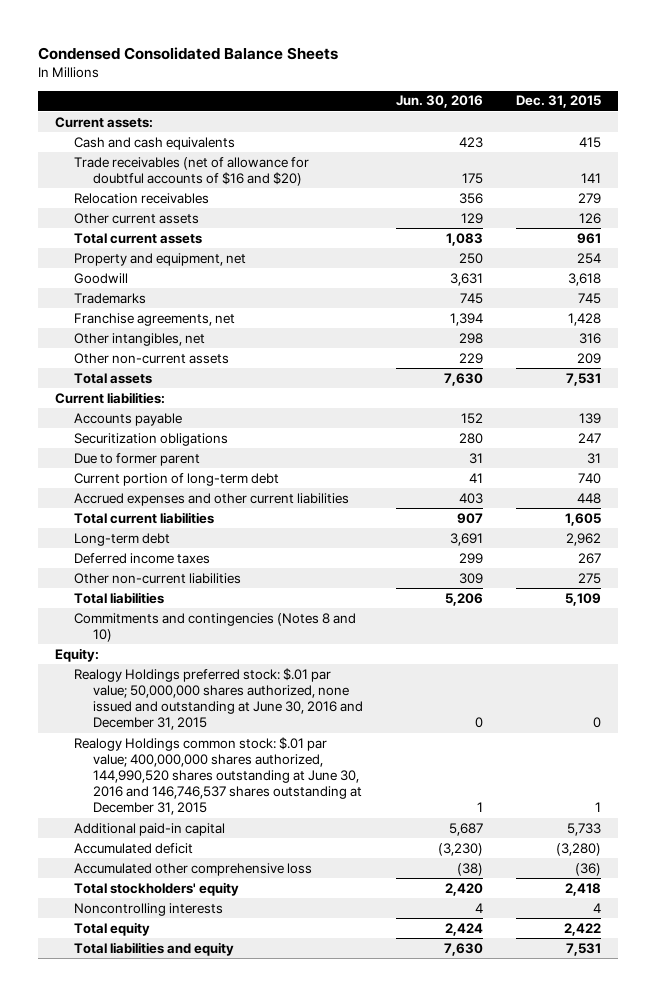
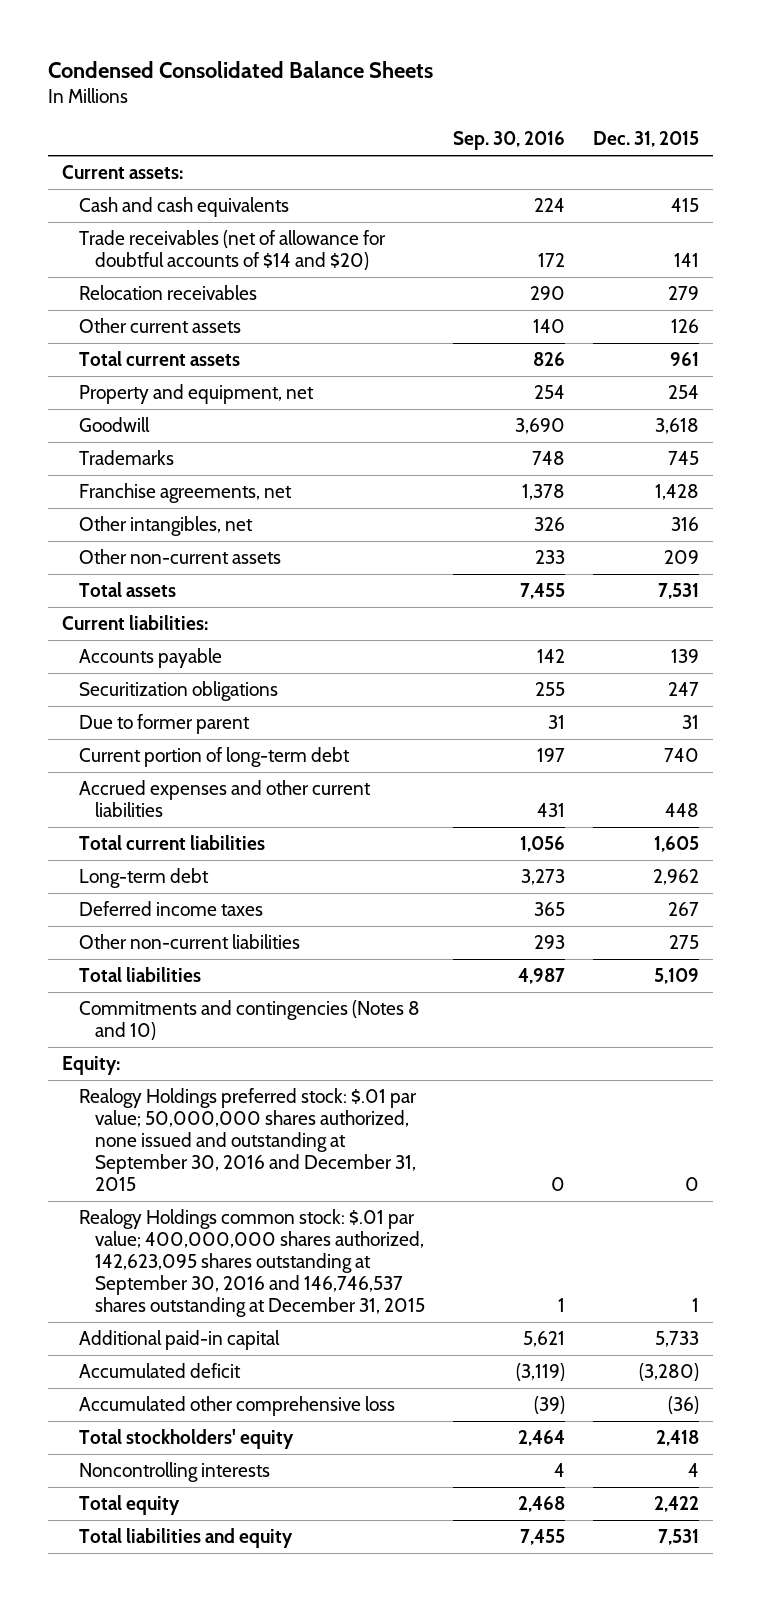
[396,95,484,109] Jun. 30, 2016 -> none
none -> [452,131,565,151] Sep. 30, 2016
[74,156,310,187] Trade receivables (net of allowance for doubtful accounts of $16 and $20) -> [78,230,386,271] Trade receivables (net of allowance for doubtful accounts of $14 and $20)
[74,667,364,731] Realogy Holdings preferred stock: $.01 par value; 50,000,000 shares authorized, none issued and outstanding at June 30, 2016 and December 31, 2015 -> [78,1088,417,1192] Realogy Holdings preferred stock: $.01 par value; 50,000,000 shares authorized, none issued and outstanding at September 30, 2016 and December 31, 2015
[74,736,363,816] Realogy Holdings common stock: $.01 par value; 400,000,000 shares authorized, 144,990,520 shares outstanding at June 30, 2016 and 146,746,537 shares outstanding at December 31, 2015 -> [78,1209,426,1318] Realogy Holdings common stock: $.01 par value; 400,000,000 shares authorized, 142,623,095 shares outstanding at September 30, 2016 and 146,746,537 shares outstanding at December 31, 2015

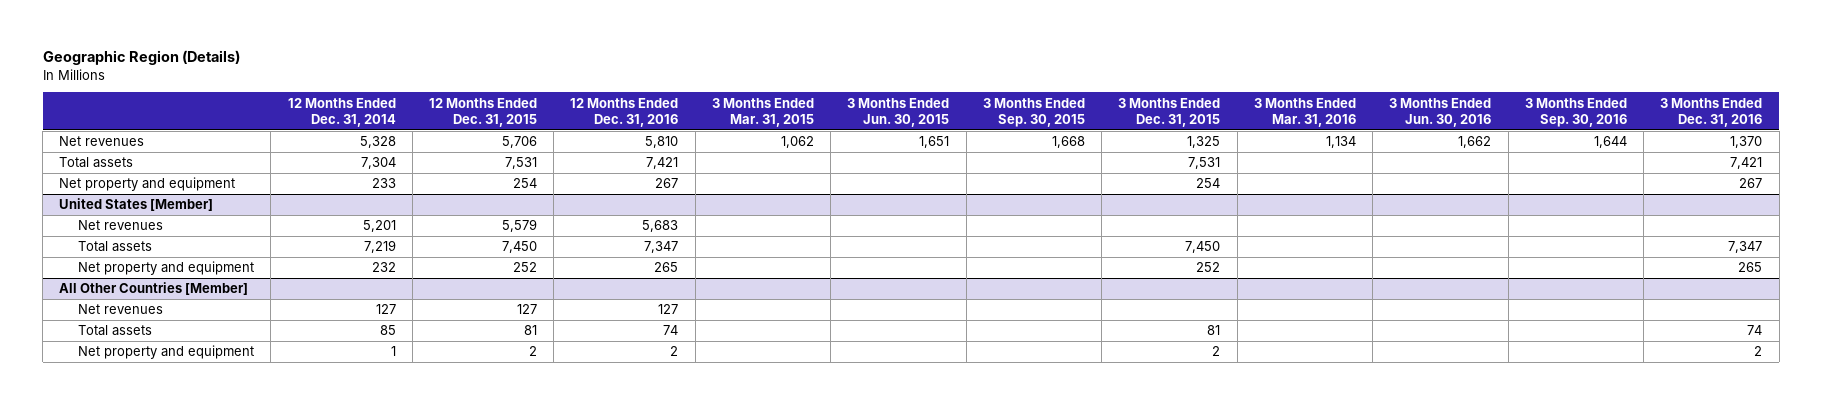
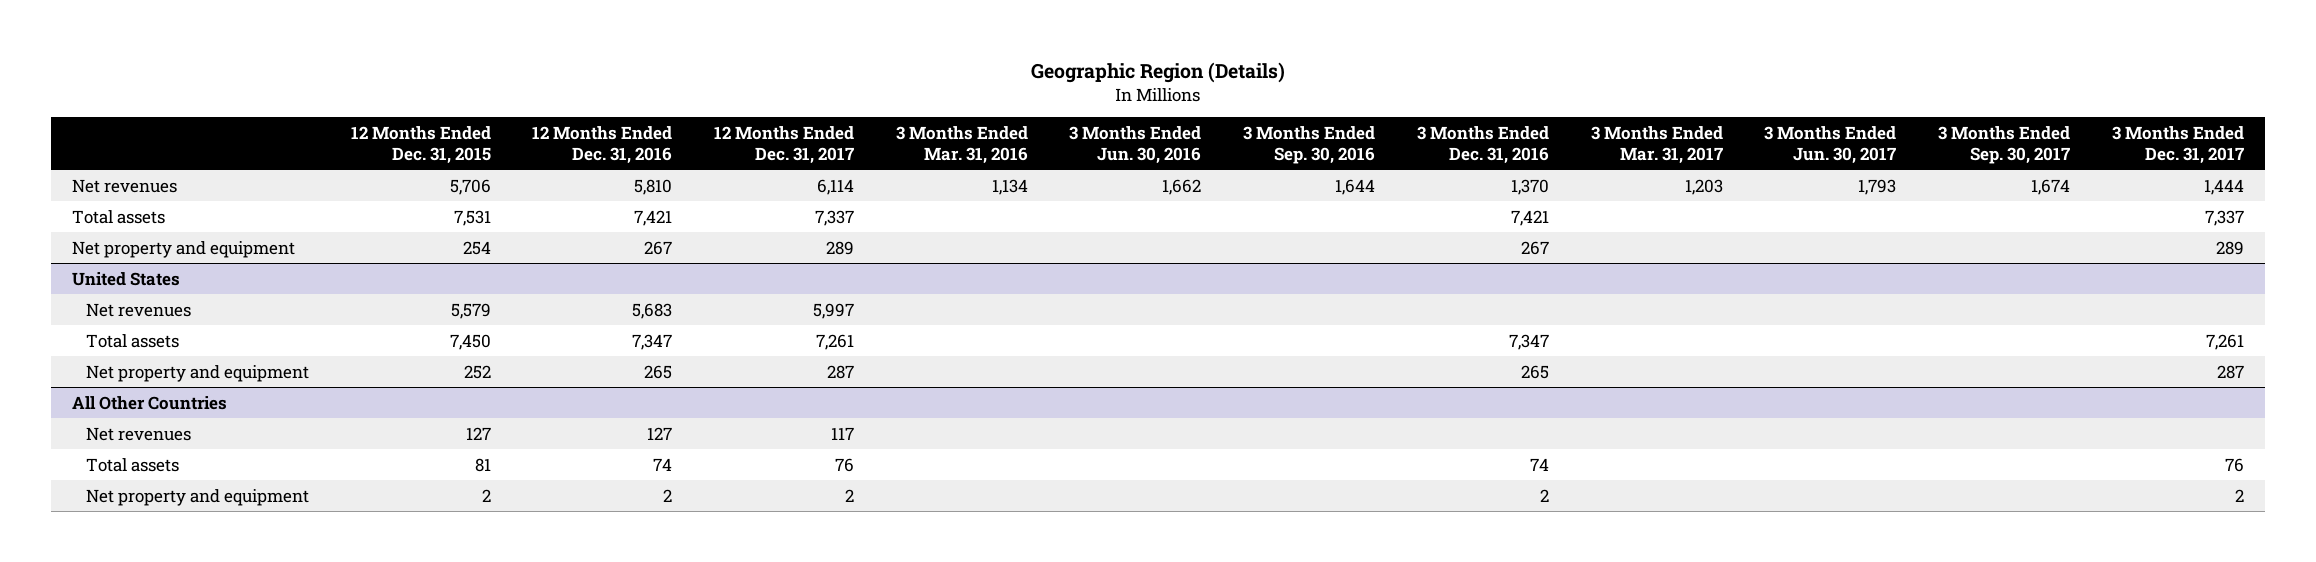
[287,97,396,128] 12 Months Ended Dec. 31, 2014 -> none
[711,97,814,128] 3 Months Ended Mar. 31, 2015 -> none
[847,97,950,128] 3 Months Ended Jun. 30, 2015 -> none
[982,97,1085,128] 3 Months Ended Sep. 30, 2015 -> none
[1118,97,1221,128] 3 Months Ended Dec. 31, 2015 -> none
none -> [714,125,855,164] 12 Months Ended Dec. 31, 2017
none -> [1590,125,1723,164] 3 Months Ended Mar. 31, 2017
none -> [1764,125,1897,164] 3 Months Ended Jun. 30, 2017
none -> [1937,125,2070,164] 3 Months Ended Sep. 30, 2017
none -> [2111,125,2244,164] 3 Months Ended Dec. 31, 2017
[59,198,214,212] United States [Member] -> [72,271,181,286] United States
[59,282,249,296] All Other Countries [Member] -> [72,395,228,410] All Other Countries

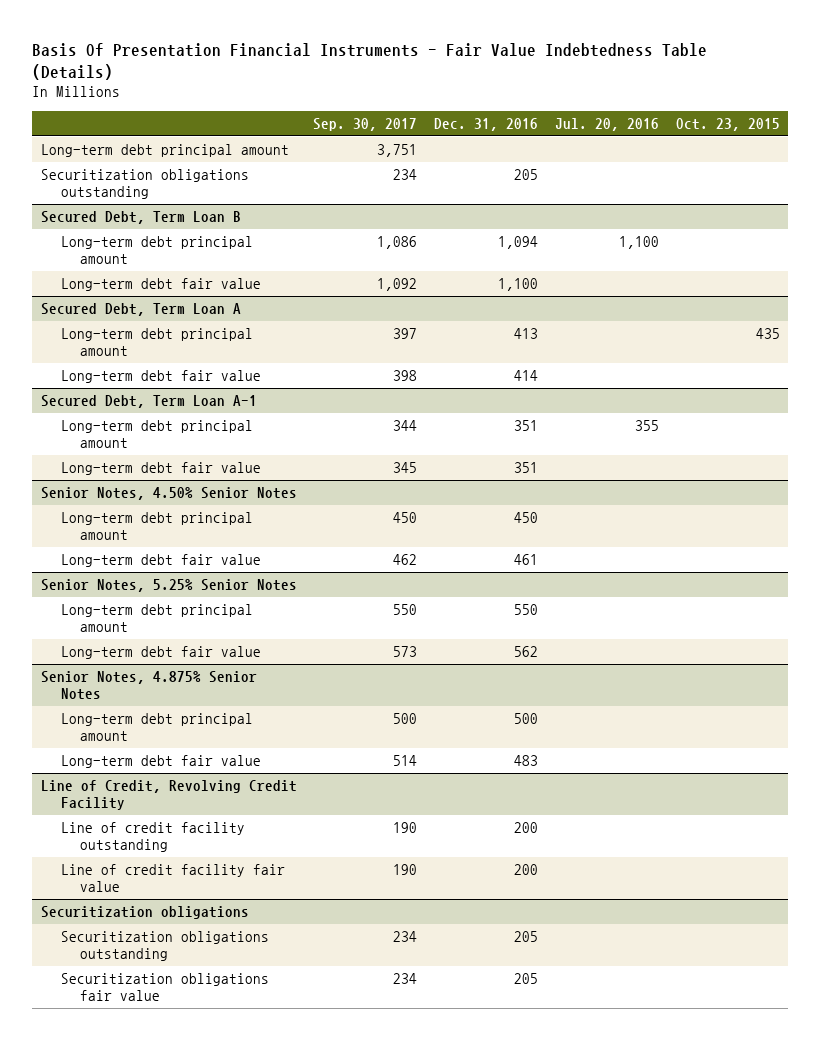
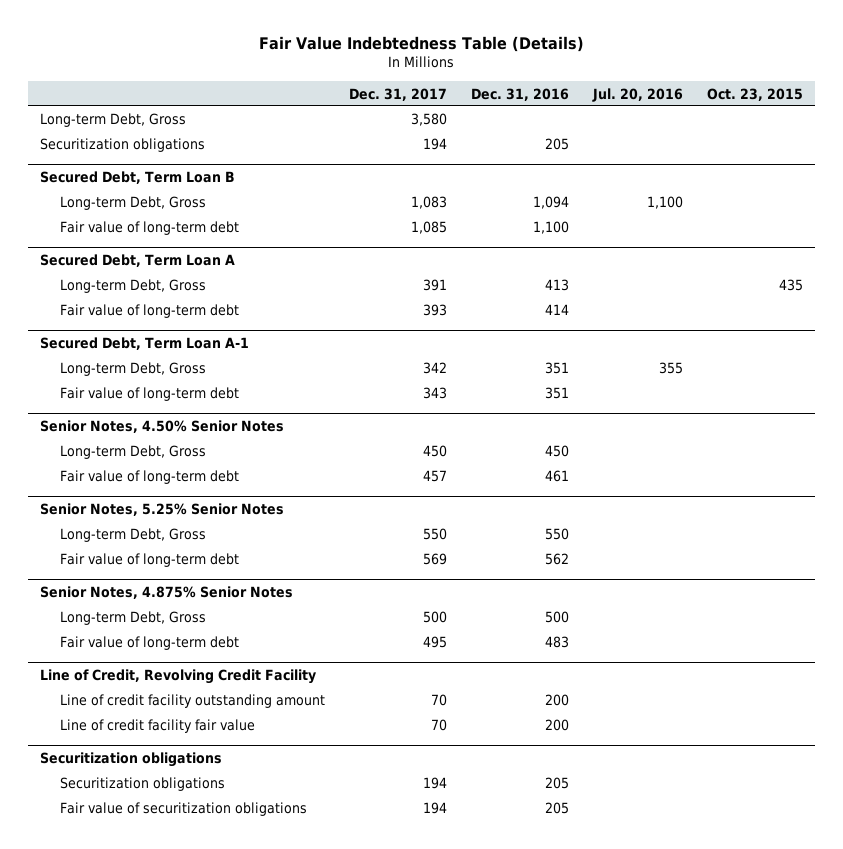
[32,42,708,80] Basis Of Presentation Financial Instruments - Fair Value Indebtedness Table (Details) -> [259,35,585,52] Fair Value Indebtedness Table (Details)
[313,117,418,131] Sep. 30, 2017 -> none
none -> [348,87,447,101] Dec. 31, 2017
[40,144,289,158] Long-term debt principal amount -> [39,113,186,128] Long-term Debt, Gross
[40,169,249,200] Securitization obligations outstanding -> [39,138,205,153] Securitization obligations
[60,236,253,265] Long-term debt principal amount -> [59,196,206,211] Long-term Debt, Gross
[60,278,261,292] Long-term debt fair value -> [59,221,239,236] Fair value of long-term debt
[60,328,253,357] Long-term debt principal amount -> [59,279,206,294] Long-term Debt, Gross
[60,370,261,384] Long-term debt fair value -> [59,304,239,319] Fair value of long-term debt
[60,420,253,449] Long-term debt principal amount -> [59,362,206,377] Long-term Debt, Gross
[60,462,261,476] Long-term debt fair value -> [59,387,239,402] Fair value of long-term debt
[60,512,253,541] Long-term debt principal amount -> [59,445,206,460] Long-term Debt, Gross
[60,554,261,568] Long-term debt fair value -> [59,470,239,485] Fair value of long-term debt
[60,604,253,633] Long-term debt principal amount -> [59,528,206,543] Long-term Debt, Gross
[60,646,261,660] Long-term debt fair value -> [59,553,239,568] Fair value of long-term debt
[60,713,253,742] Long-term debt principal amount -> [59,611,206,626] Long-term Debt, Gross
[60,755,261,769] Long-term debt fair value -> [59,636,239,651] Fair value of long-term debt
[60,822,245,853] Line of credit facility outstanding -> [59,694,325,709] Line of credit facility outstanding amount
[60,931,269,962] Securitization obligations outstanding -> [59,777,225,792] Securitization obligations
[60,973,269,1002] Securitization obligations fair value -> [59,802,307,817] Fair value of securitization obligations

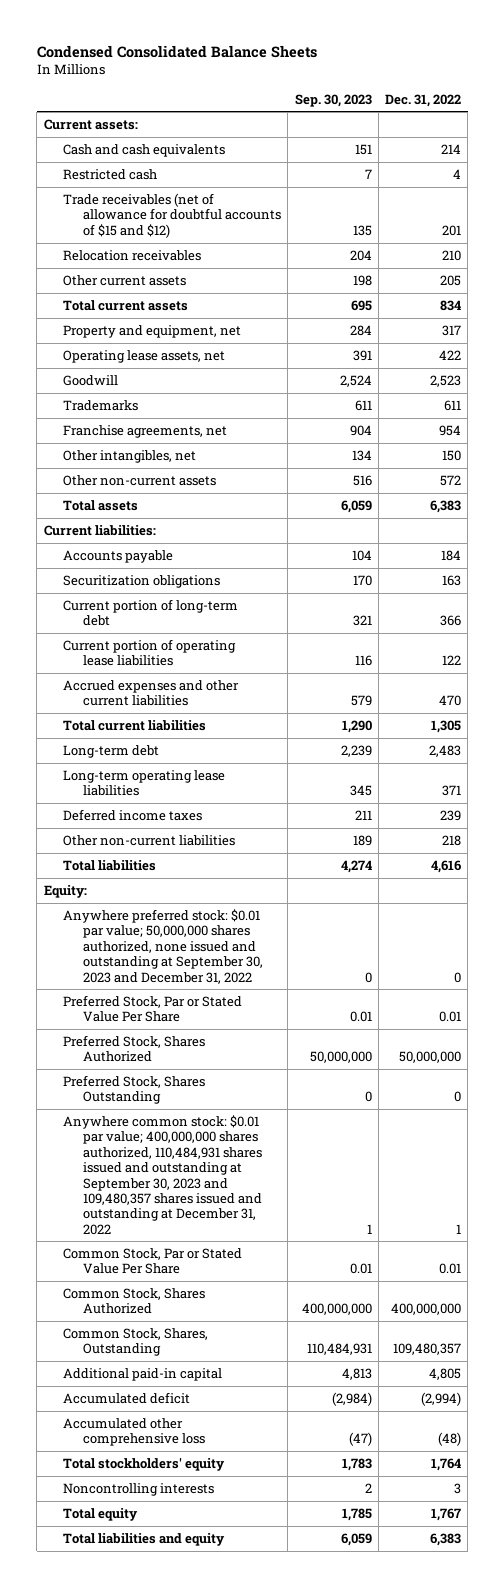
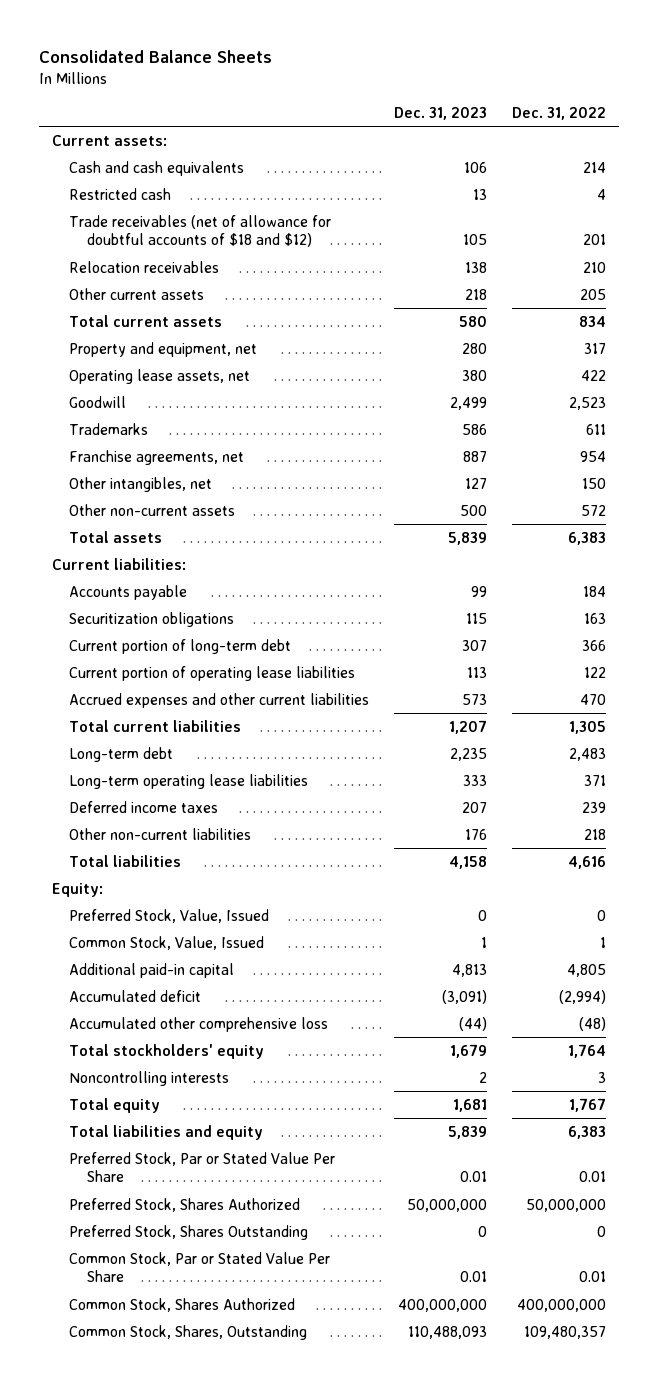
[36,44,317,58] Condensed Consolidated Balance Sheets -> [39,50,273,64] Consolidated Balance Sheets
[294,93,372,107] Sep. 30, 2023 -> none
none -> [394,106,488,120] Dec. 31, 2023
[63,192,282,238] Trade receivables (net of allowance for doubtful accounts of $15 and $12) -> [69,214,332,248] Trade receivables (net of allowance for doubtful accounts of $18 and $12)
[63,908,264,984] Anywhere preferred stock: $0.01 par value; 50,000,000 shares authorized, none issued and outstanding at September 30, 2023 and December 31, 2022 -> [69,908,270,923] Preferred Stock, Value, Issued
[63,1114,263,1235] Anywhere common stock: $0.01 par value; 400,000,000 shares authorized, 110,484,931 shares issued and outstanding at September 30, 2023 and 109,480,357 shares issued and outstanding at December 31, 2022 -> [69,935,265,950] Common Stock, Value, Issued
[63,994,243,1023] Preferred Stock, Par or Stated Value Per Share -> [69,1151,336,1183] Preferred Stock, Par or Stated Value Per Share
[63,1034,206,1063] Preferred Stock, Shares Authorized -> [69,1197,301,1212] Preferred Stock, Shares Authorized
[63,1074,206,1105] Preferred Stock, Shares Outstanding -> [69,1224,309,1240] Preferred Stock, Shares Outstanding
[63,1247,243,1275] Common Stock, Par or Stated Value Per Share -> [69,1251,331,1283] Common Stock, Par or Stated Value Per Share
[63,1287,206,1315] Common Stock, Shares Authorized -> [69,1297,296,1312] Common Stock, Shares Authorized
[63,1327,209,1357] Common Stock, Shares, Outstanding -> [69,1324,308,1340] Common Stock, Shares, Outstanding

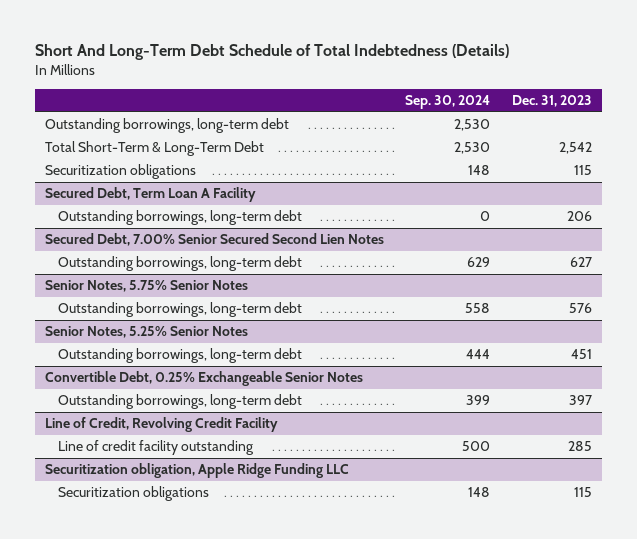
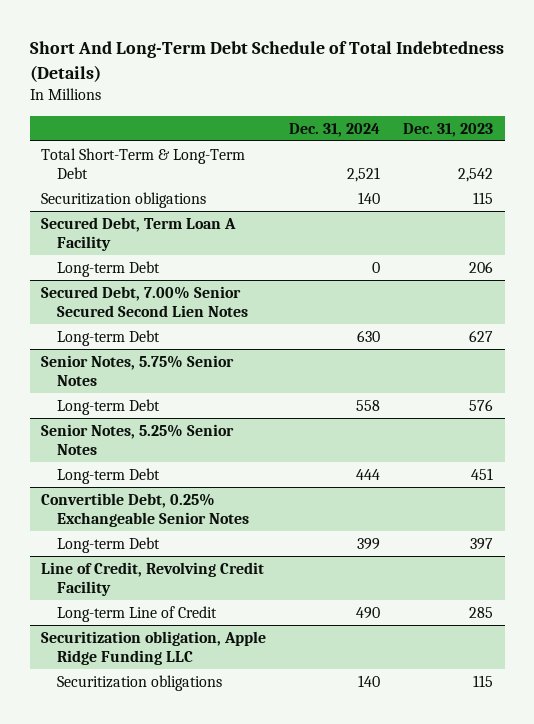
[405,95,491,110] Sep. 30, 2024 -> none
none -> [289,122,381,137] Dec. 31, 2024
[45,118,290,134] Outstanding borrowings, long-term debt -> none
[58,210,303,226] Outstanding borrowings, long-term debt -> [56,260,160,277] Long-term Debt
[58,256,303,272] Outstanding borrowings, long-term debt -> [56,329,160,346] Long-term Debt
[58,302,303,318] Outstanding borrowings, long-term debt -> [56,398,160,415] Long-term Debt
[58,348,303,364] Outstanding borrowings, long-term debt -> [56,467,160,484] Long-term Debt
[58,394,303,410] Outstanding borrowings, long-term debt -> [56,536,160,553] Long-term Debt
[58,440,255,456] Line of credit facility outstanding -> [56,605,217,622] Long-term Line of Credit

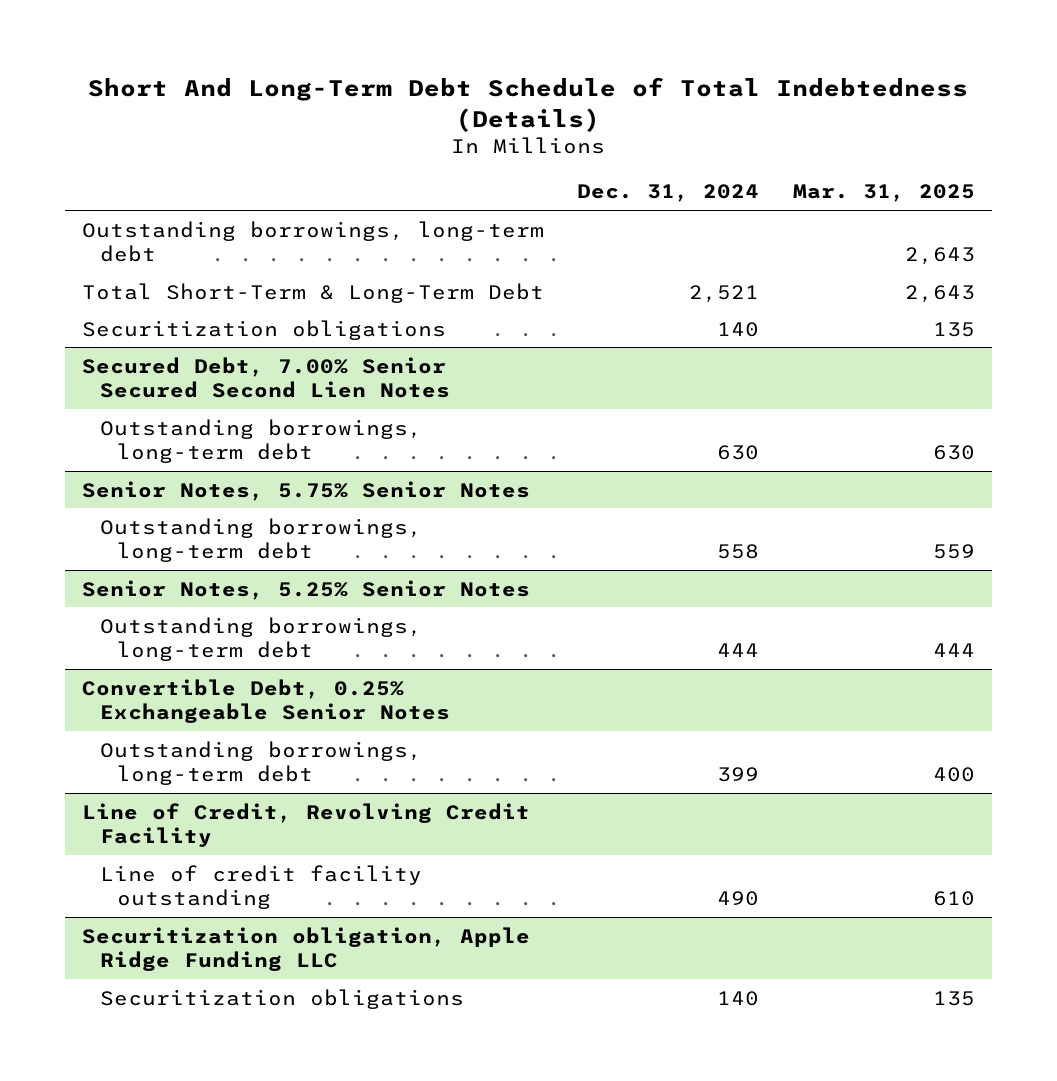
[403,122,494,137] Dec. 31, 2023 -> none
none -> [792,184,975,203] Mar. 31, 2025
none -> [81,220,544,263] Outstanding borrowings, long-term debt
[41,216,237,252] Secured Debt, Term Loan A Facility -> none
[56,260,160,277] Long-term Debt -> none
[56,329,160,346] Long-term Debt -> [99,418,422,464] Outstanding borrowings, long-term debt
[56,398,160,415] Long-term Debt -> [99,517,422,563] Outstanding borrowings, long-term debt
[56,467,160,484] Long-term Debt -> [99,616,422,662] Outstanding borrowings, long-term debt
[56,536,160,553] Long-term Debt -> [99,740,422,786] Outstanding borrowings, long-term debt
[56,605,217,622] Long-term Line of Credit -> [99,864,422,910] Line of credit facility outstanding

